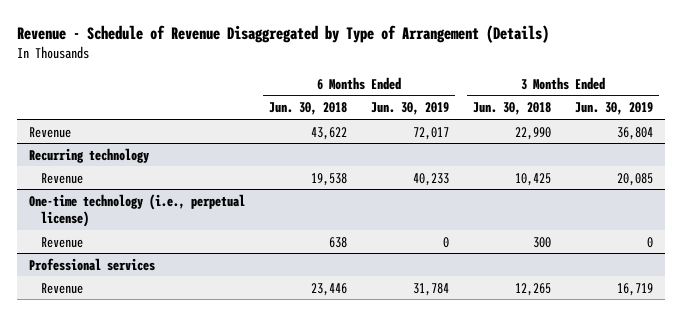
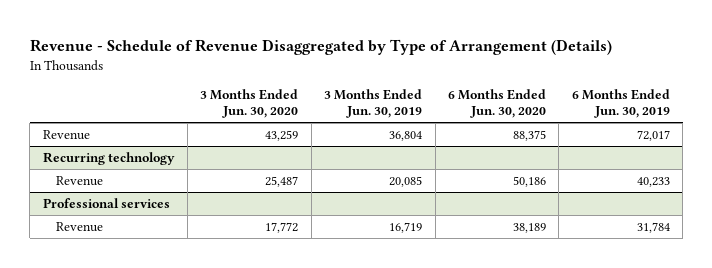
[268,102,347,116] Jun. 30, 2018 -> none
[472,102,551,116] Jun. 30, 2018 -> none
none -> [200,89,299,119] 3 Months Ended Jun. 30, 2020
none -> [448,89,547,119] 6 Months Ended Jun. 30, 2020
[28,193,245,227] One-time technology (i.e., perpetual license) -> none
[40,236,83,248] Revenue -> none

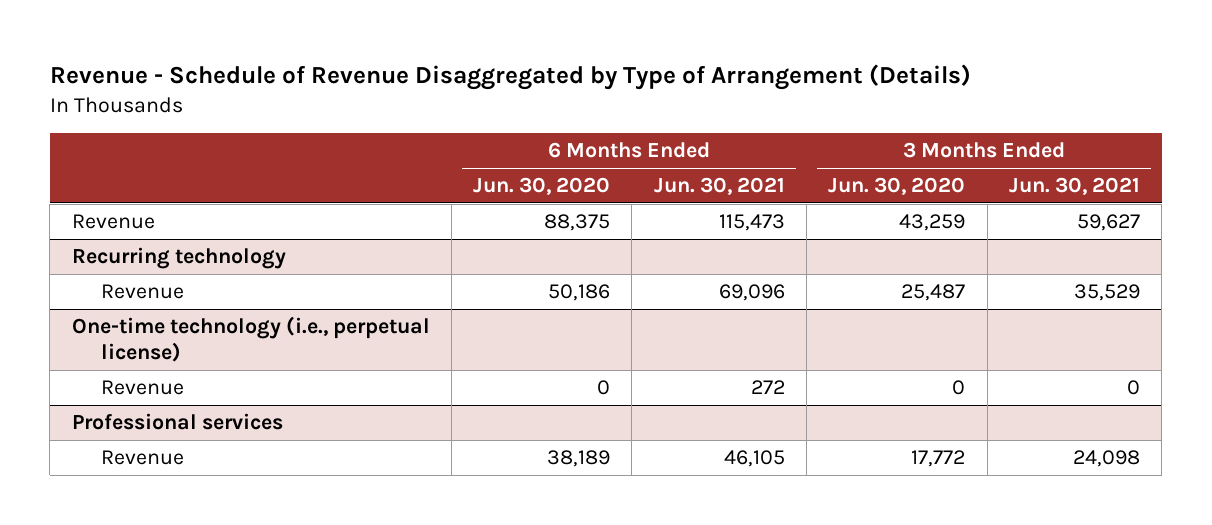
[324,89,423,119] 3 Months Ended Jun. 30, 2019 -> none
[571,89,670,119] 6 Months Ended Jun. 30, 2019 -> none
none -> [653,177,785,196] Jun. 30, 2021
none -> [1008,177,1140,196] Jun. 30, 2021
none -> [71,316,430,363] One-time technology (i.e., perpetual license)
none -> [100,380,184,396] Revenue

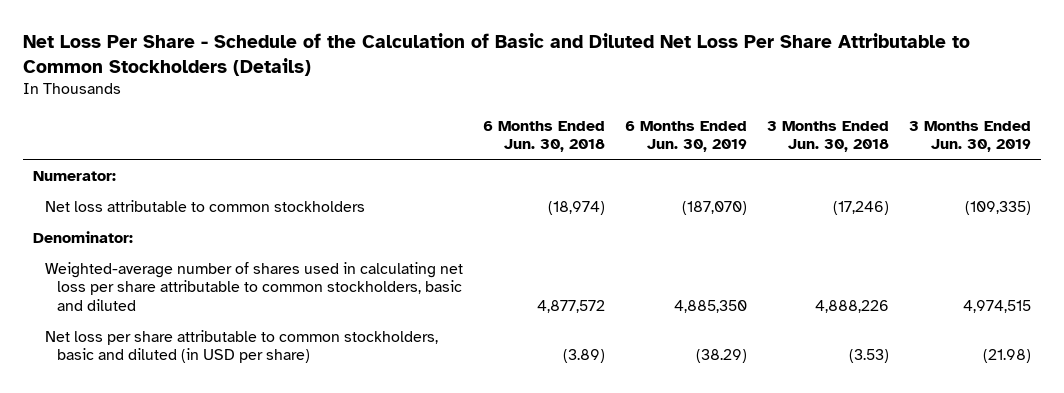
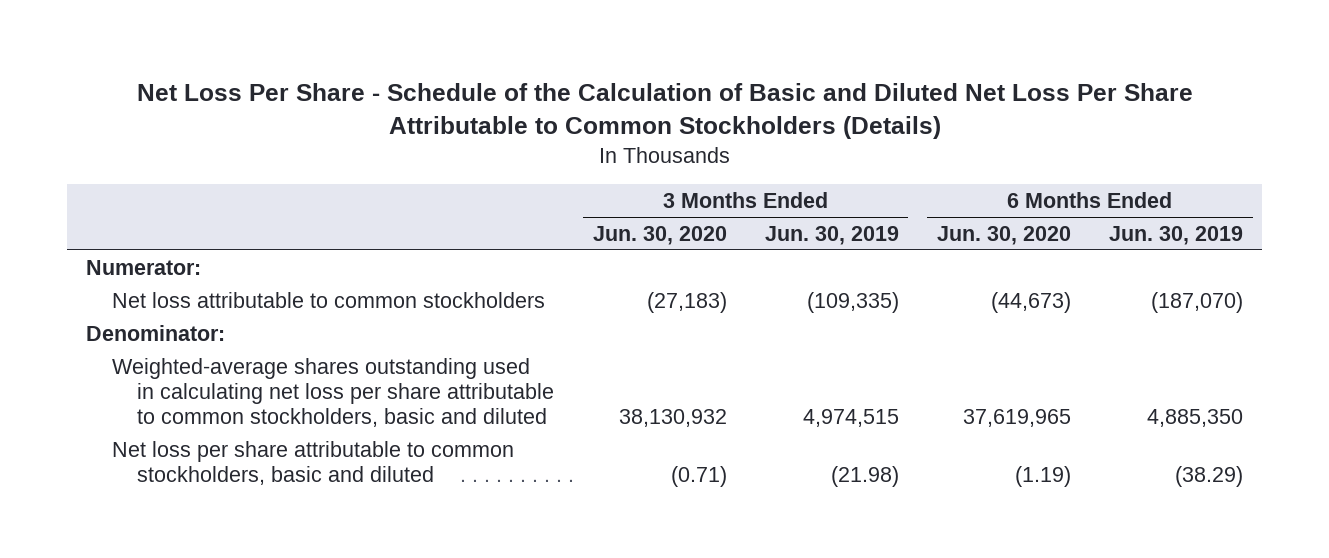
[483,120,606,153] 6 Months Ended Jun. 30, 2018 -> none
[766,120,889,153] 3 Months Ended Jun. 30, 2018 -> none
none -> [592,225,727,245] Jun. 30, 2020
none -> [936,225,1071,245] Jun. 30, 2020
[45,261,464,311] Weighted-average number of shares used in calculating net loss per share attributable to common stockholders, basic and diluted -> [111,357,555,428] Weighted-average shares outstanding used in calculating net loss per share attributable to common stockholders, basic and diluted
[45,329,439,364] Net loss per share attributable to common stockholders, basic and diluted (in USD per share) -> [111,440,514,485] Net loss per share attributable to common stockholders, basic and diluted

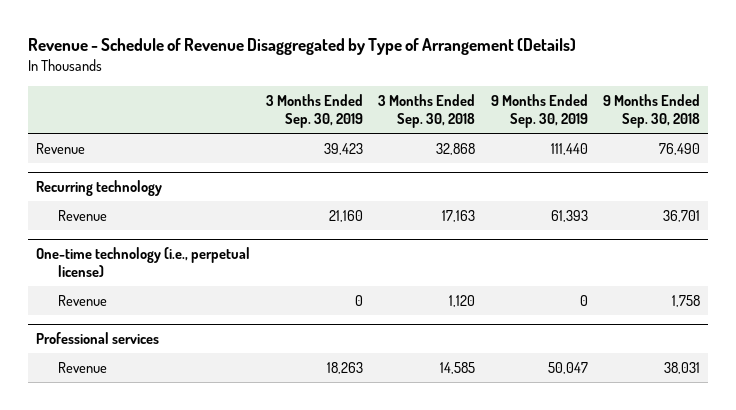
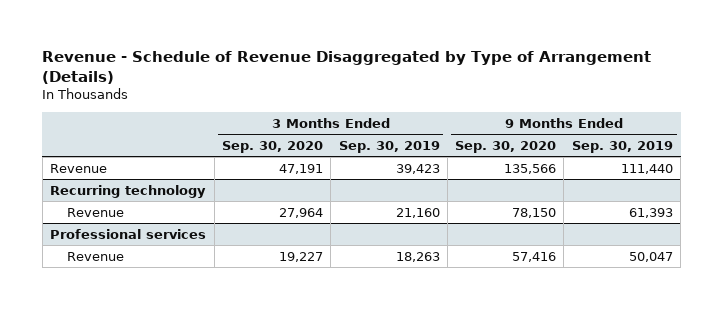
[378,93,476,129] 3 Months Ended Sep. 30, 2018 -> none
[603,93,701,129] 9 Months Ended Sep. 30, 2018 -> none
none -> [221,140,323,153] Sep. 30, 2020
none -> [455,140,557,153] Sep. 30, 2020
[36,247,251,278] One-time technology (i.e., perpetual license) -> none
[57,294,107,306] Revenue -> none

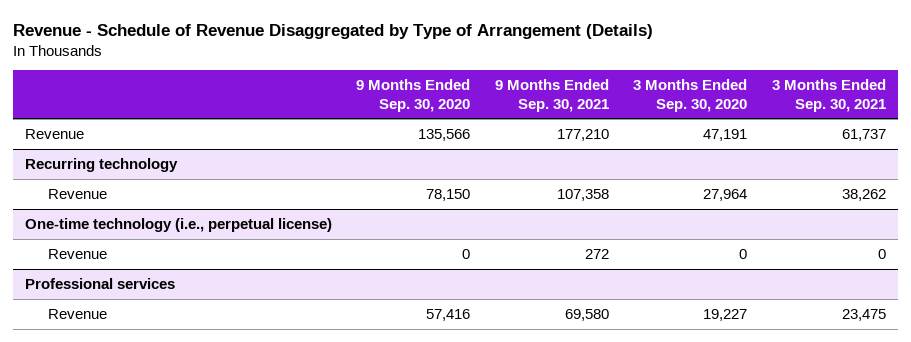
[338,140,440,153] Sep. 30, 2019 -> none
[571,140,673,153] Sep. 30, 2019 -> none
none -> [494,79,609,112] 9 Months Ended Sep. 30, 2021
none -> [771,79,886,112] 3 Months Ended Sep. 30, 2021
none -> [25,217,333,232] One-time technology (i.e., perpetual license)
none -> [47,248,107,259] Revenue

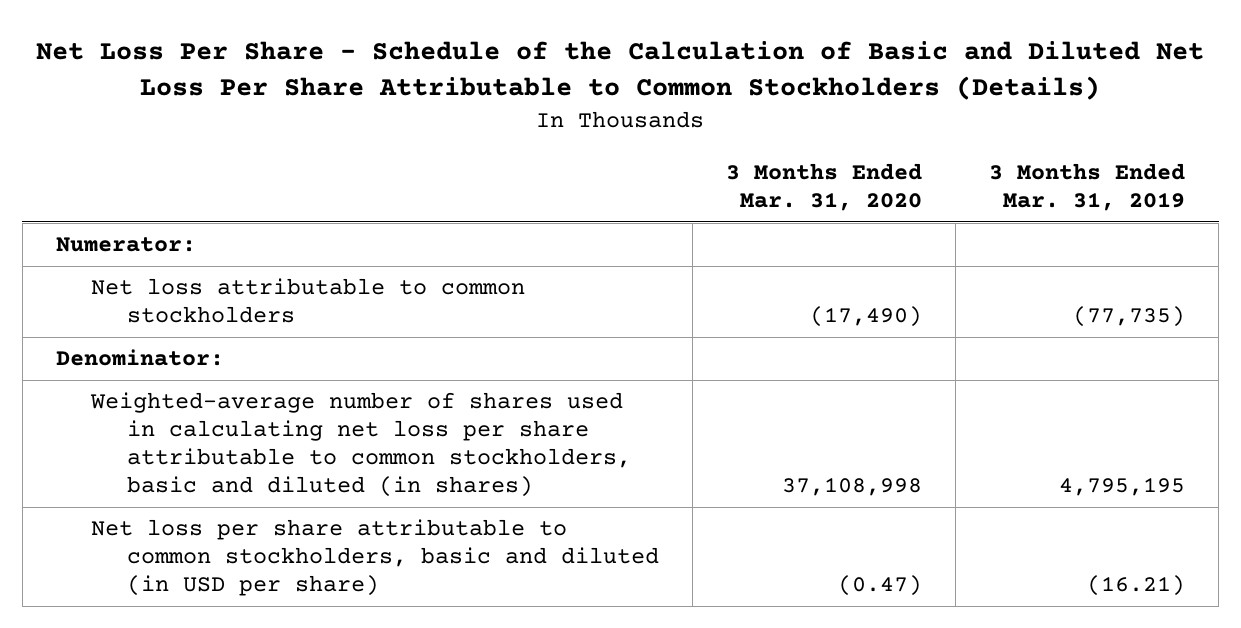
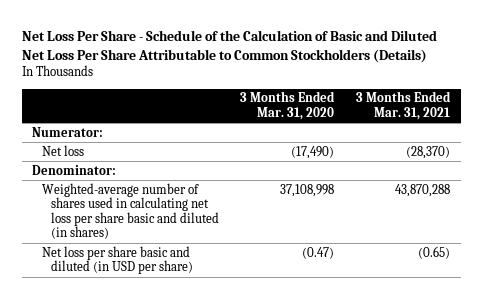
[989,162,1186,211] 3 Months Ended Mar. 31, 2019 -> none
none -> [356,91,452,120] 3 Months Ended Mar. 31, 2021
[91,278,526,324] Net loss attributable to common stockholders -> [41,144,84,156] Net loss
[90,392,632,498] Weighted-average number of shares used in calculating net loss per share attributable to common stockholders, basic and diluted (in shares) -> [41,182,219,240] Weighted-average number of shares used in calculating net loss per share basic and diluted (in shares)
[91,519,660,597] Net loss per share attributable to common stockholders, basic and diluted (in USD per share) -> [41,245,193,275] Net loss per share basic and diluted (in USD per share)

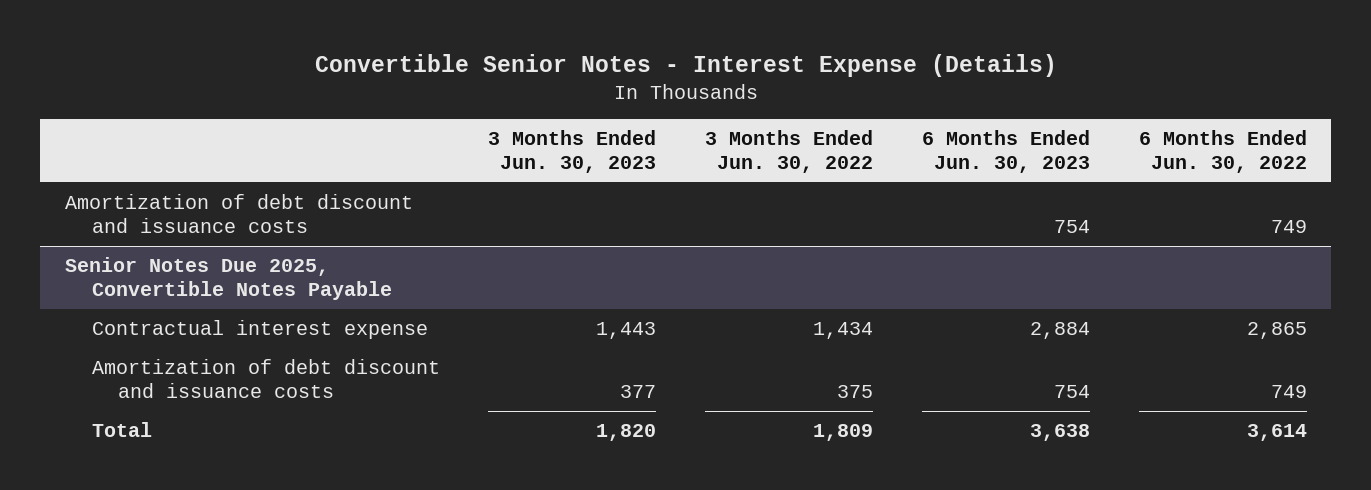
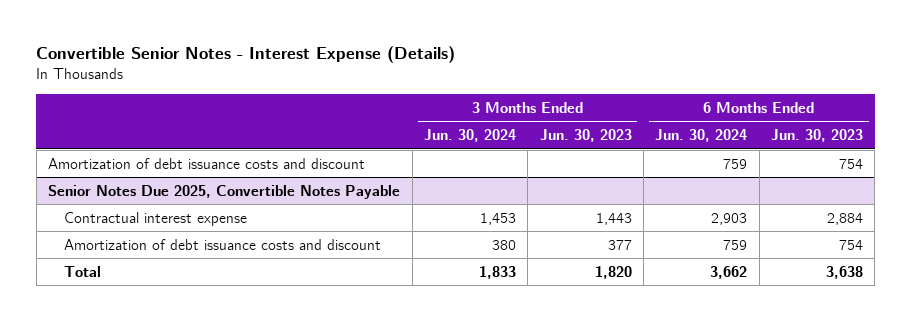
[705,130,874,174] 3 Months Ended Jun. 30, 2022 -> none
[1138,130,1307,174] 6 Months Ended Jun. 30, 2022 -> none
none -> [423,129,516,143] Jun. 30, 2024
none -> [655,129,748,143] Jun. 30, 2024
[64,193,413,234] Amortization of debt discount and issuance costs -> [48,157,366,169] Amortization of debt issuance costs and discount
[91,358,440,399] Amortization of debt discount and issuance costs -> [64,238,382,250] Amortization of debt issuance costs and discount

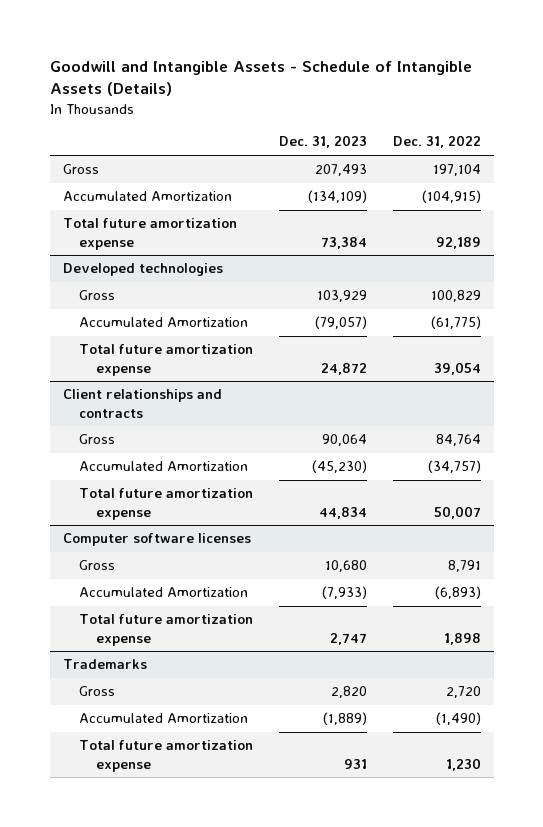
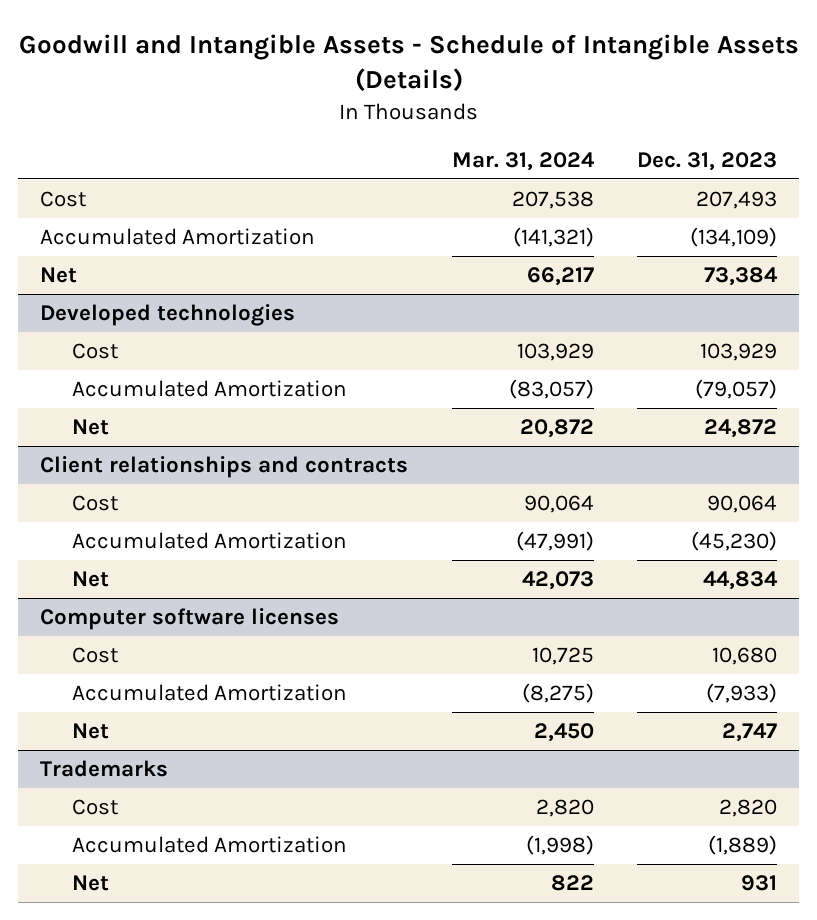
[392,135,481,149] Dec. 31, 2022 -> none
none -> [451,152,595,172] Mar. 31, 2024
[62,164,99,175] Gross -> [40,190,87,207] Cost
[62,218,237,250] Total future amortization expense -> [40,266,78,283] Net
[79,290,116,301] Gross -> [71,342,118,359] Cost
[79,344,254,376] Total future amortization expense -> [71,418,109,435] Net
[79,434,116,445] Gross -> [71,494,118,511] Cost
[79,488,254,520] Total future amortization expense -> [71,570,109,587] Net
[79,560,116,571] Gross -> [71,646,118,663] Cost
[79,614,254,646] Total future amortization expense -> [71,722,109,739] Net
[79,686,116,697] Gross -> [71,798,118,815] Cost
[79,740,254,772] Total future amortization expense -> [71,874,109,891] Net

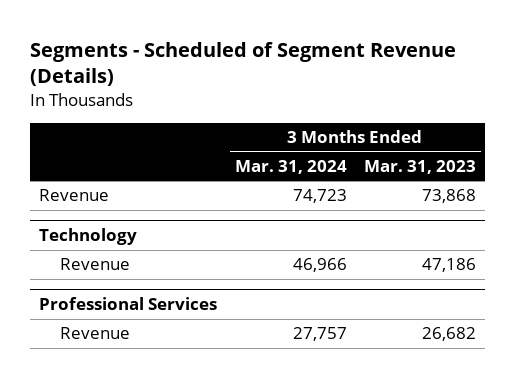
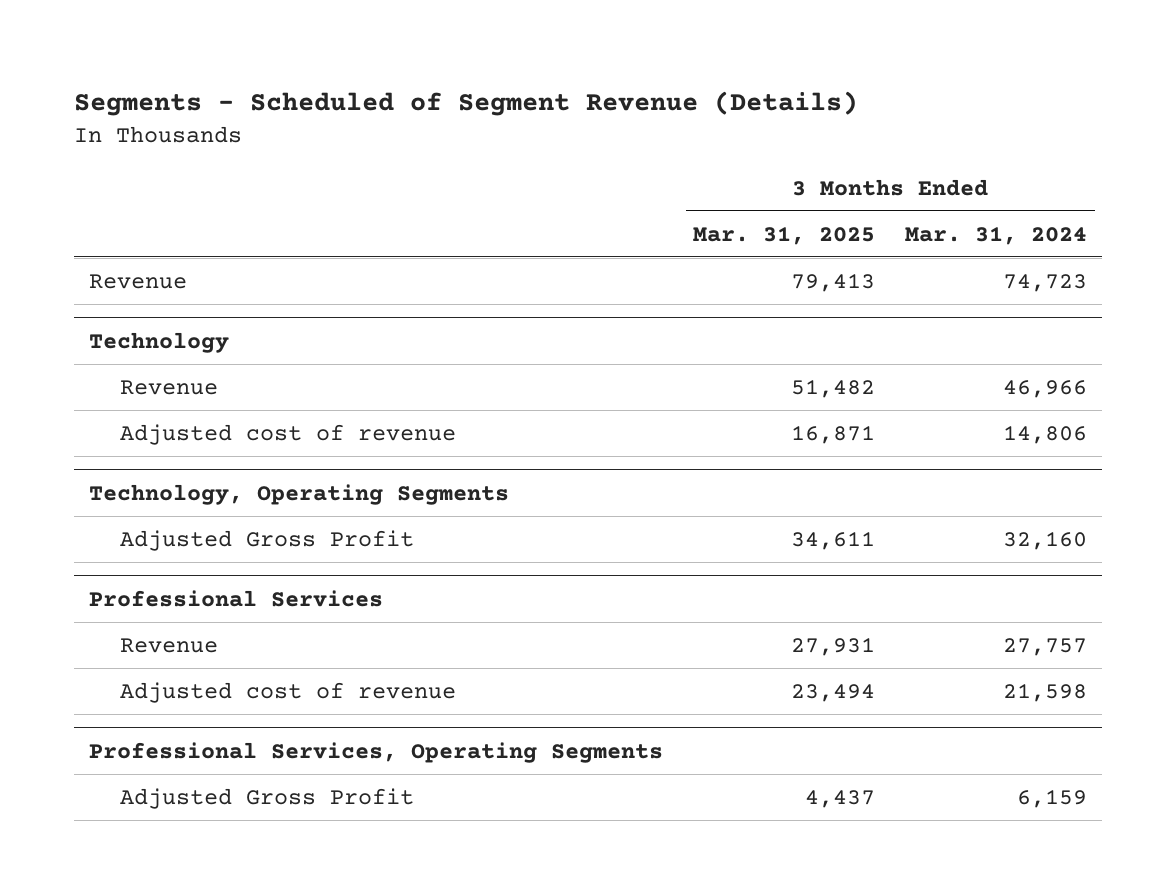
[364,159,477,174] Mar. 31, 2023 -> none
none -> [693,225,876,245] Mar. 31, 2025
none -> [120,423,457,445] Adjusted cost of revenue
none -> [88,483,509,505] Technology, Operating Segments
none -> [120,529,415,551] Adjusted Gross Profit
none -> [120,681,457,703] Adjusted cost of revenue
none -> [88,741,663,763] Professional Services, Operating Segments
none -> [120,787,415,809] Adjusted Gross Profit

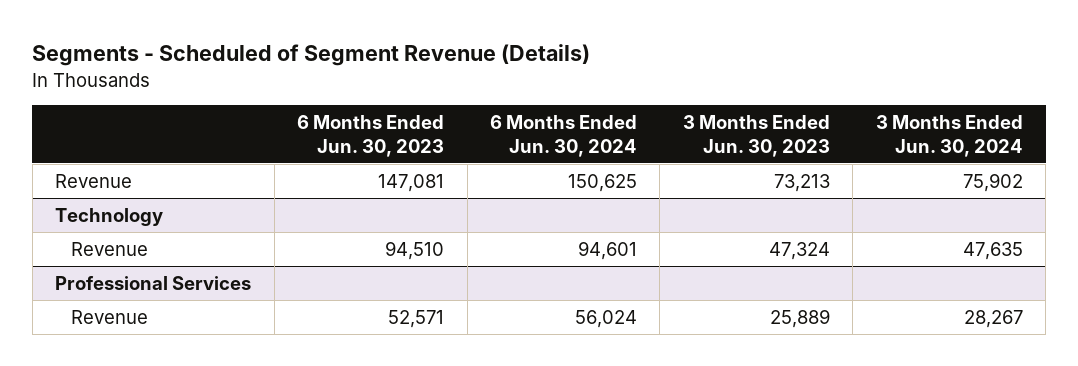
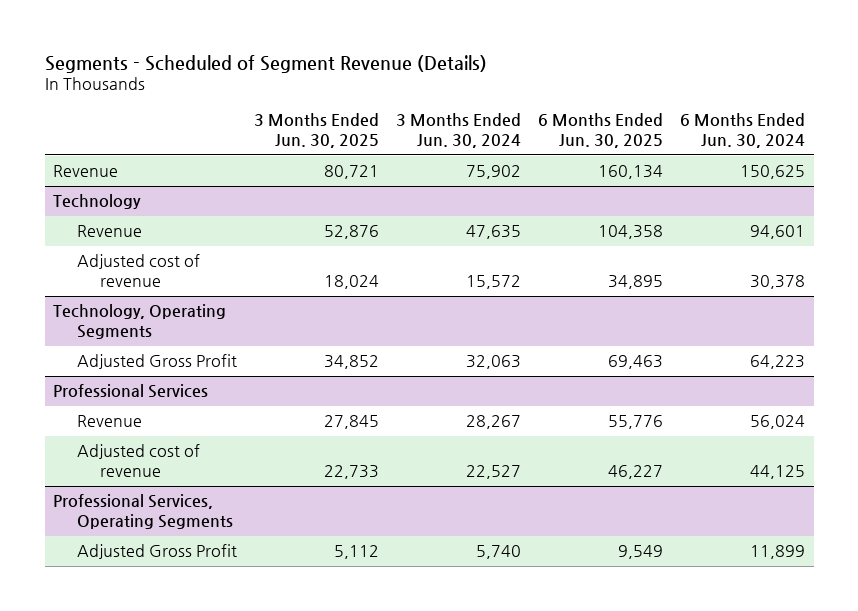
[297,115,445,157] 6 Months Ended Jun. 30, 2023 -> none
[682,115,830,157] 3 Months Ended Jun. 30, 2023 -> none
none -> [253,113,379,149] 3 Months Ended Jun. 30, 2025
none -> [538,113,664,149] 6 Months Ended Jun. 30, 2025
none -> [76,254,200,288] Adjusted cost of revenue
none -> [53,304,227,340] Technology, Operating Segments
none -> [76,354,237,370] Adjusted Gross Profit
none -> [76,444,200,478] Adjusted cost of revenue
none -> [53,494,233,530] Professional Services, Operating Segments
none -> [76,544,237,560] Adjusted Gross Profit

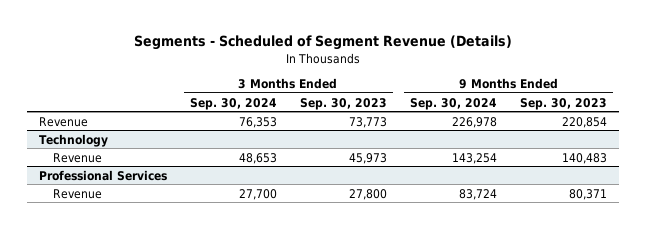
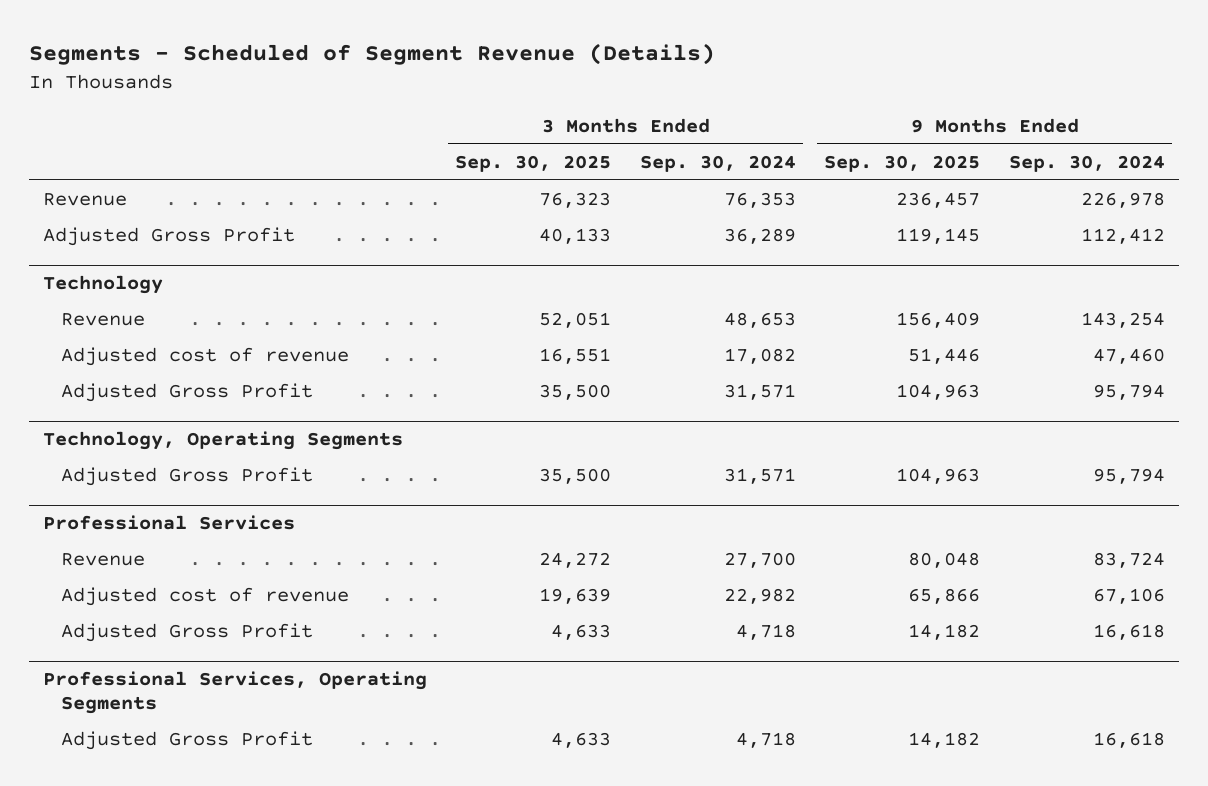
[299,97,387,110] Sep. 30, 2023 -> none
[520,97,608,110] Sep. 30, 2023 -> none
none -> [455,154,612,172] Sep. 30, 2025
none -> [824,154,981,172] Sep. 30, 2025
none -> [42,226,295,246] Adjusted Gross Profit
none -> [61,346,350,366] Adjusted cost of revenue
none -> [61,382,314,402] Adjusted Gross Profit
none -> [42,430,403,450] Technology, Operating Segments
none -> [61,466,314,486] Adjusted Gross Profit
none -> [61,586,350,606] Adjusted cost of revenue
none -> [61,622,314,642] Adjusted Gross Profit
none -> [42,670,427,714] Professional Services, Operating Segments
none -> [61,730,314,750] Adjusted Gross Profit

